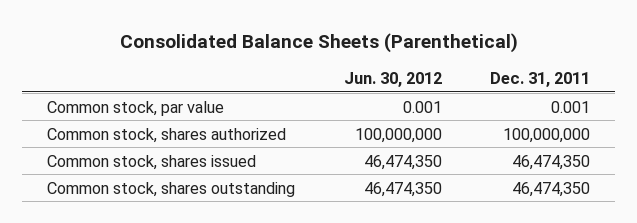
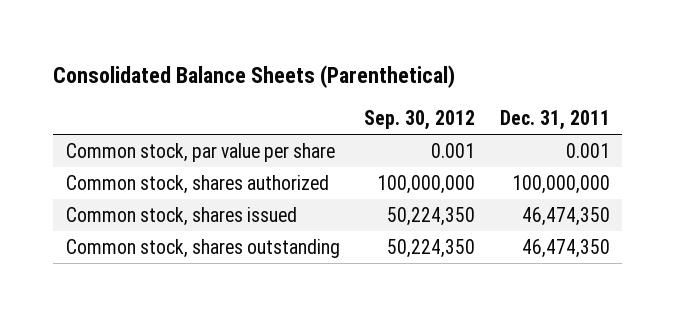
[343,72,442,88] Jun. 30, 2012 -> none
none -> [364,110,476,131] Sep. 30, 2012
[46,100,224,116] Common stock, par value -> [65,142,335,162] Common stock, par value per share

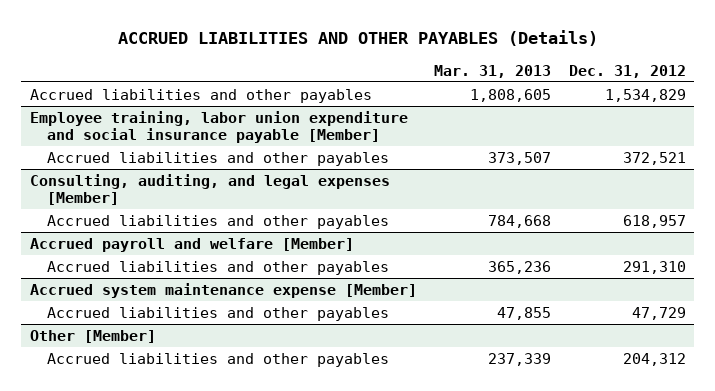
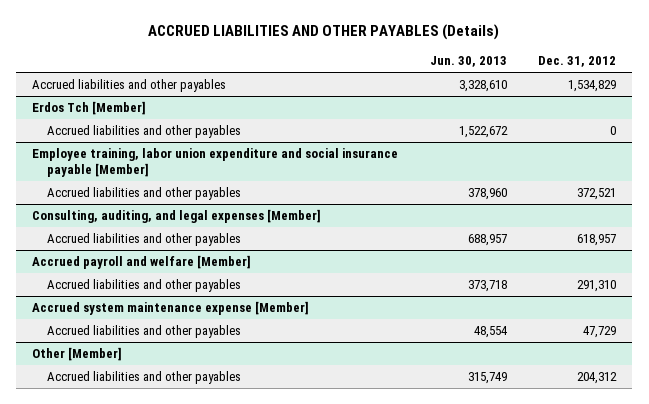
[434,64,552,78] Mar. 31, 2013 -> none
none -> [429,56,507,68] Jun. 30, 2013
none -> [32,101,147,116] Erdos Tch [Member]
none -> [46,125,241,139] Accrued liabilities and other payables

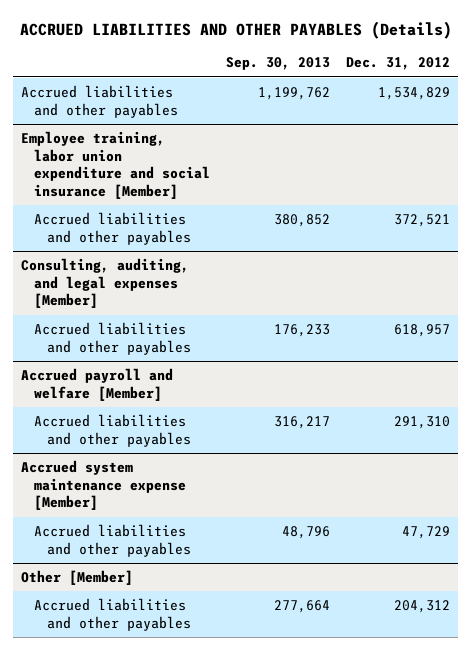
[429,56,507,68] Jun. 30, 2013 -> none
none -> [226,57,331,71] Sep. 30, 2013
[32,101,147,116] Erdos Tch [Member] -> none
[46,125,241,139] Accrued liabilities and other payables -> none
[32,148,399,178] Employee training, labor union expenditure and social insurance payable [Member] -> [21,130,211,199] Employee training, labor union expenditure and social insurance [Member]

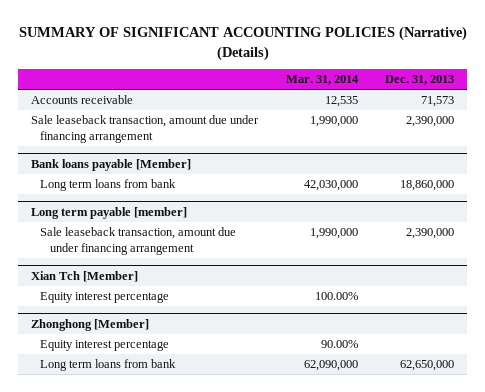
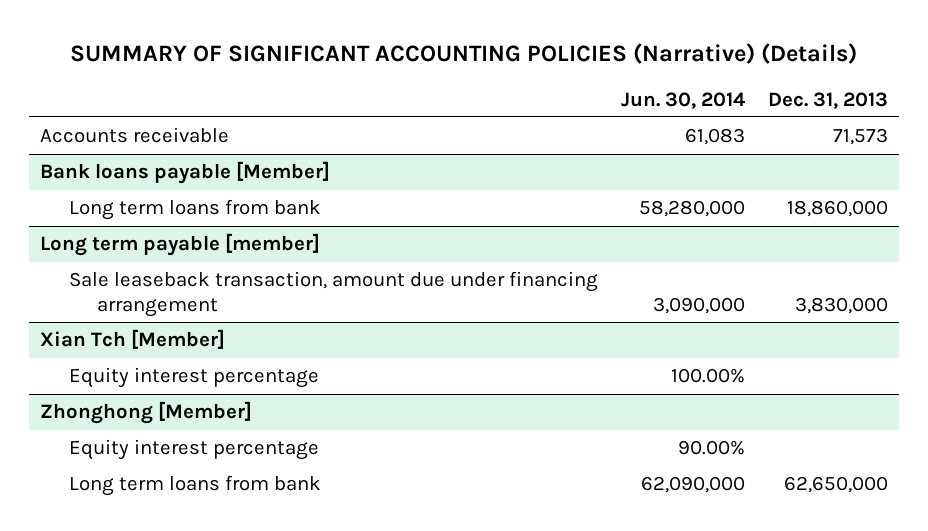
[285,75,359,86] Mar. 31, 2014 -> none
none -> [620,91,745,109] Jun. 30, 2014
[31,115,260,144] Sale leaseback transaction, amount due under financing arrangement -> none
[405,228,454,240] 2,390,000 -> [794,296,888,314] 3,830,000

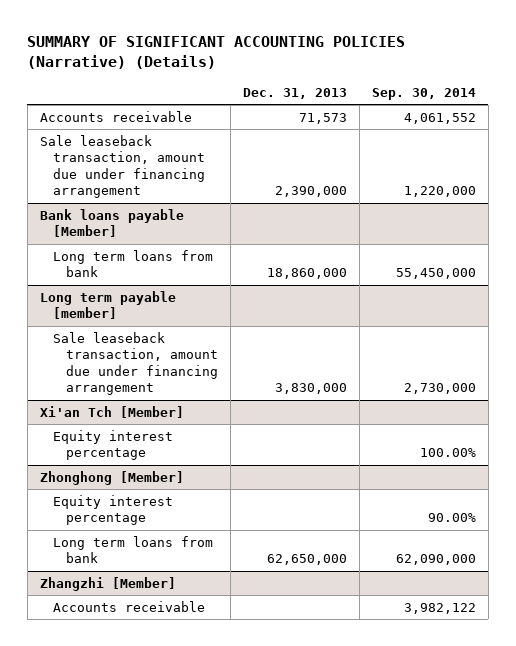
[620,91,745,109] Jun. 30, 2014 -> none
none -> [372,87,477,100] Sep. 30, 2014
none -> [39,134,206,199] Sale leaseback transaction, amount due under financing arrangement
[40,329,226,350] Xian Tch [Member] -> none
none -> [39,405,184,418] Xi'an Tch [Member]
none -> [39,576,176,591] Zhangzhi [Member]
none -> [53,600,206,612] Accounts receivable

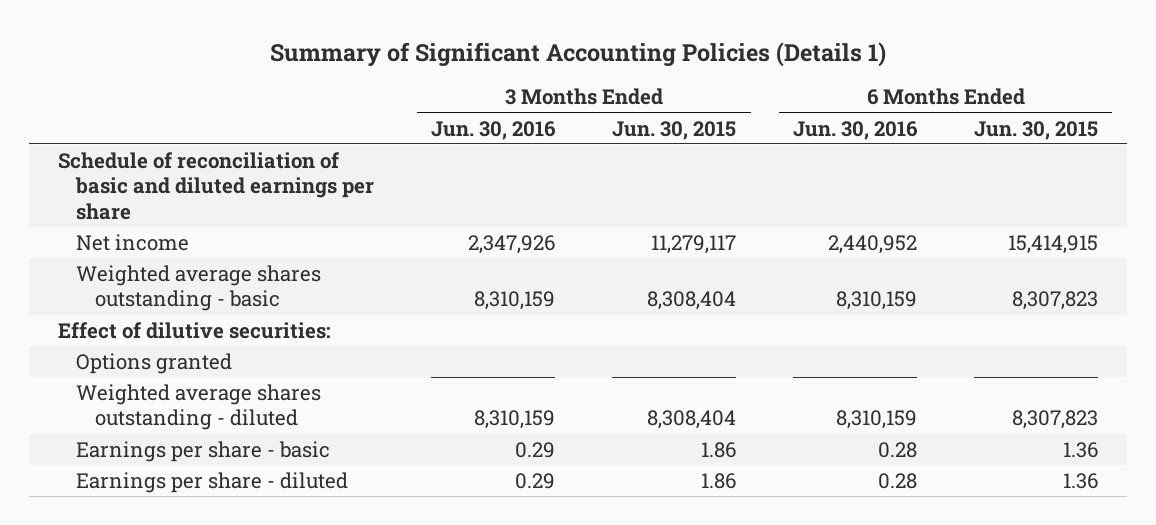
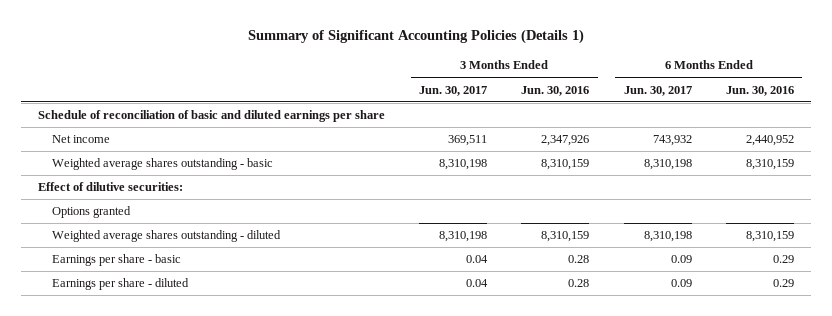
[612,120,737,140] Jun. 30, 2015 -> none
[974,120,1099,140] Jun. 30, 2015 -> none
none -> [419,85,488,96] Jun. 30, 2017
none -> [623,85,692,96] Jun. 30, 2017
[515,441,556,458] 0.29 -> [568,255,590,264] 0.28
[878,441,918,458] 0.28 -> [772,255,794,264] 0.29
[515,472,556,489] 0.29 -> [568,279,590,288] 0.28
[878,472,918,489] 0.28 -> [772,279,794,288] 0.29

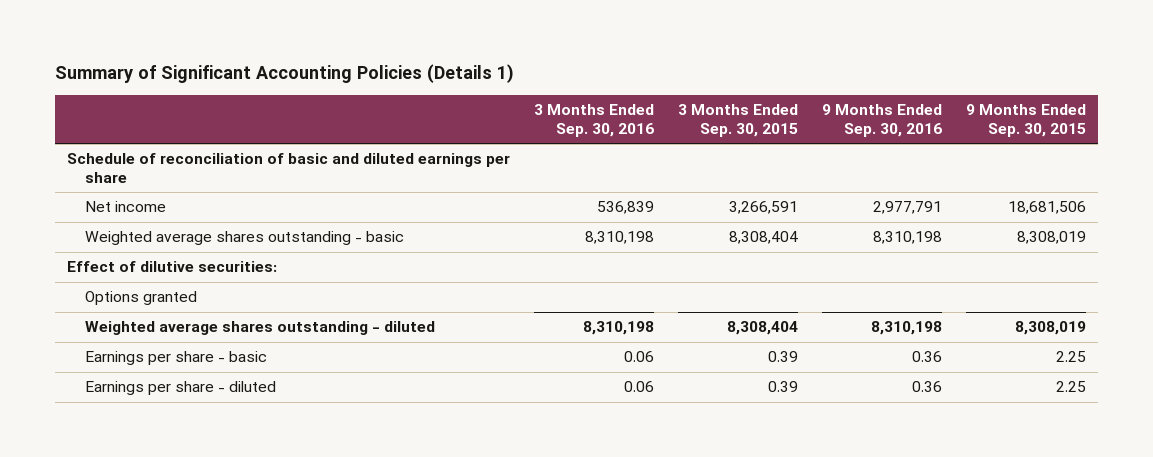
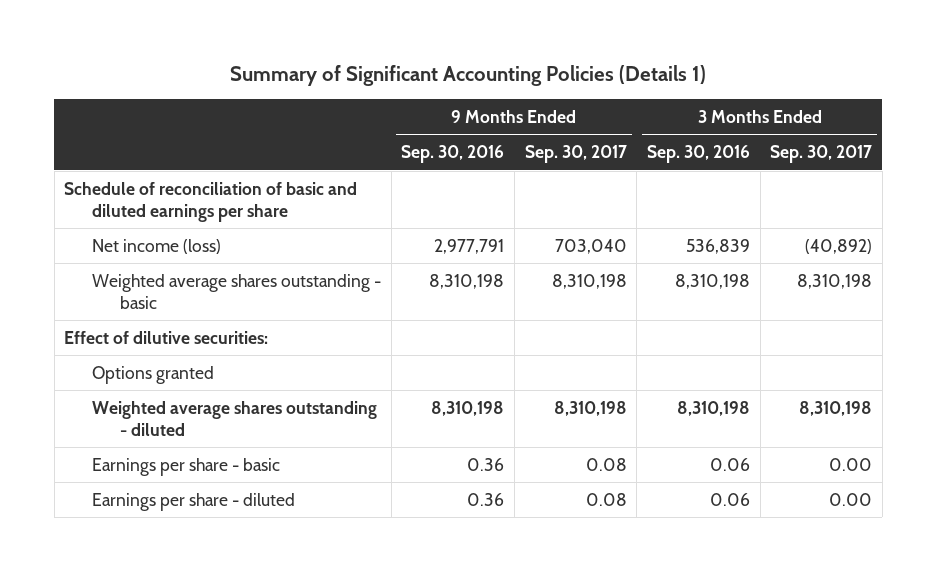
[678,104,799,138] 3 Months Ended Sep. 30, 2015 -> none
[966,104,1087,138] 9 Months Ended Sep. 30, 2015 -> none
none -> [524,145,627,164] Sep. 30, 2017
none -> [770,145,873,164] Sep. 30, 2017
[84,201,166,213] Net income -> [92,238,222,254] Net income (loss)

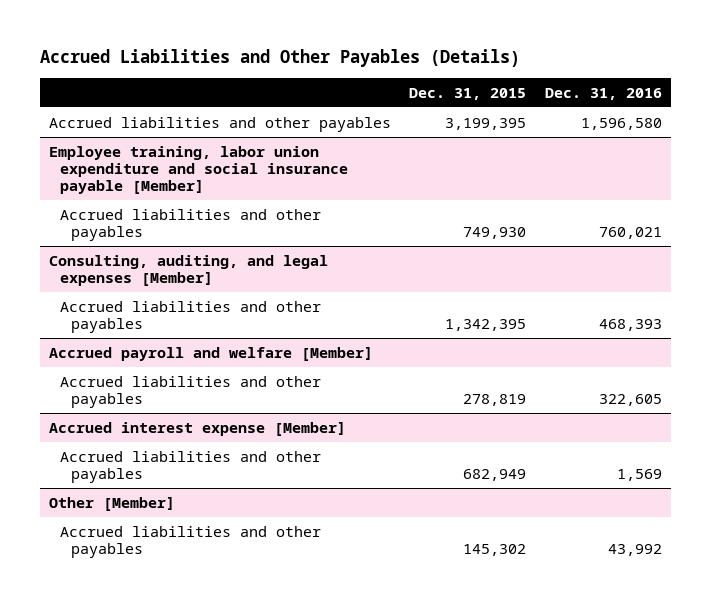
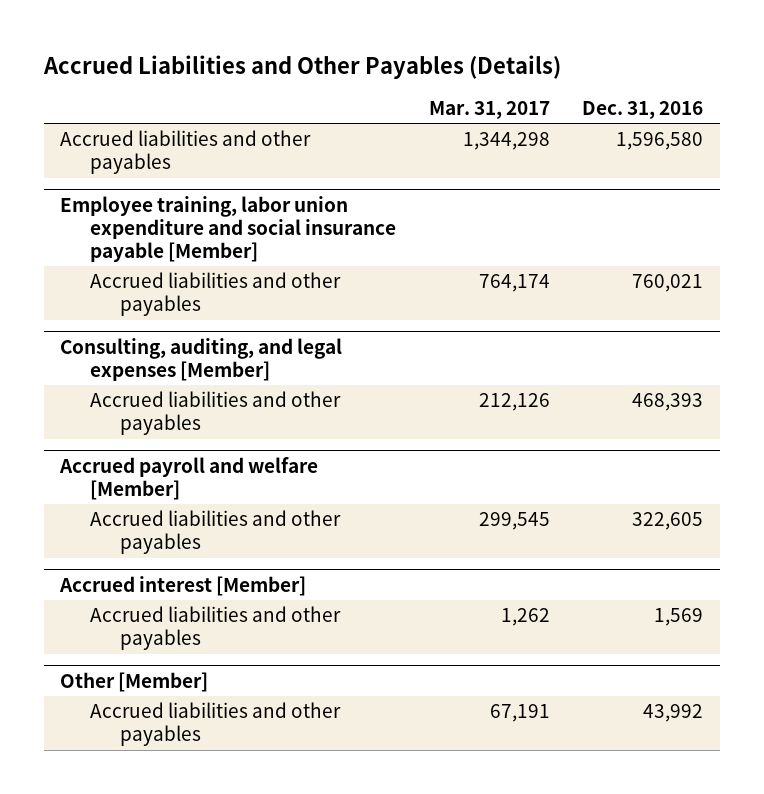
[409,88,527,101] Dec. 31, 2015 -> none
none -> [428,100,550,119] Mar. 31, 2017
[49,421,347,436] Accrued interest expense [Member] -> [59,575,307,596] Accrued interest [Member]

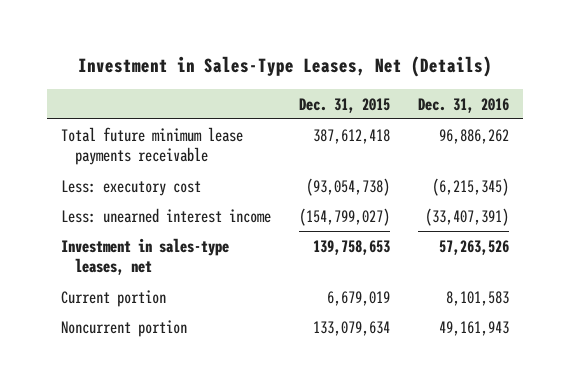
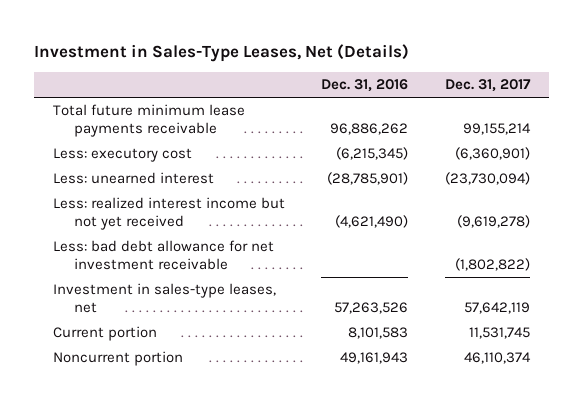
[299,97,391,113] Dec. 31, 2015 -> none
none -> [445,79,532,93] Dec. 31, 2017
[60,207,271,223] Less: unearned interest income -> [52,172,214,185] Less: unearned interest
[425,207,510,226] (33,407,391) -> [327,172,409,186] (28,785,901)
none -> [52,197,285,230] Less: realized interest income but not yet received
none -> [52,240,274,270] Less: bad debt allowance for net investment receivable

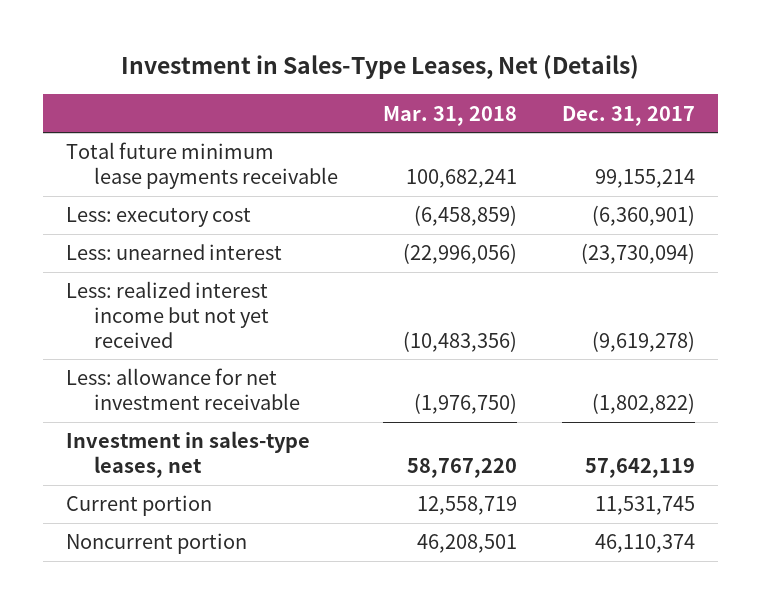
[321,79,409,93] Dec. 31, 2016 -> none
none -> [383,105,518,126] Mar. 31, 2018
[52,240,274,270] Less: bad debt allowance for net investment receivable -> [65,368,301,410] Less: allowance for net investment receivable

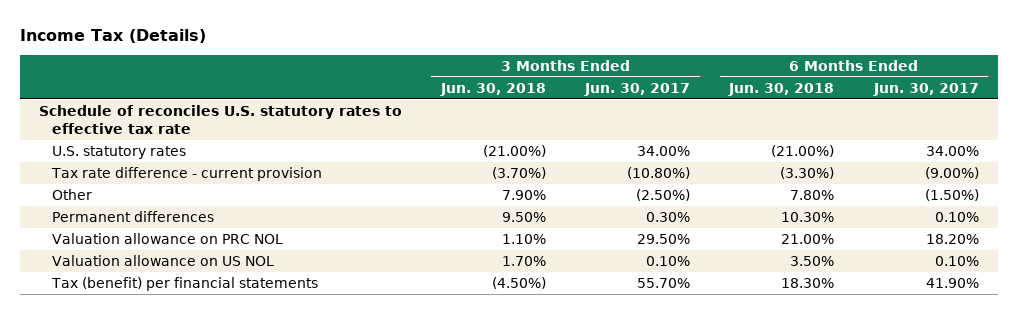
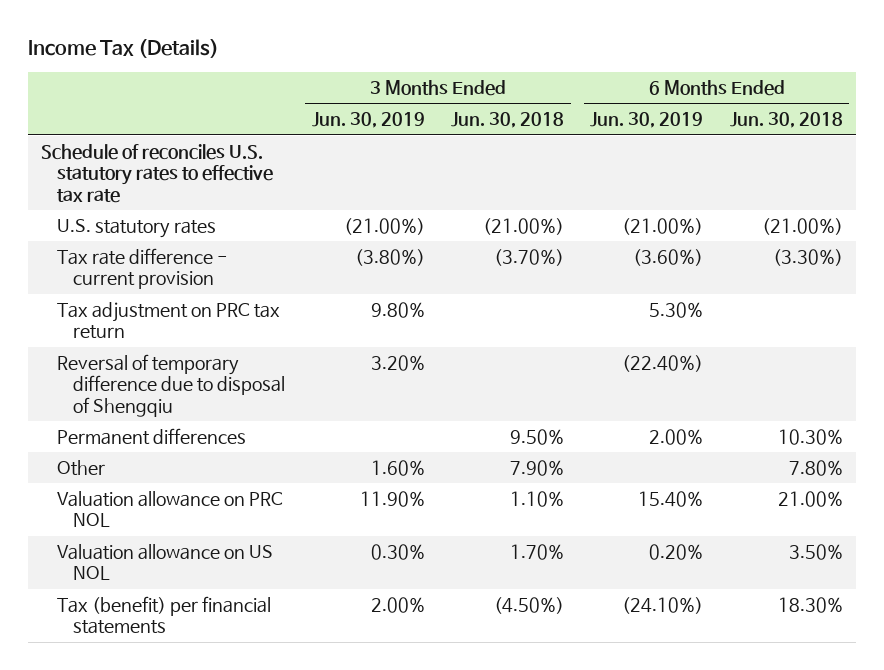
[584,82,691,96] Jun. 30, 2017 -> none
[872,82,979,96] Jun. 30, 2017 -> none
none -> [311,112,425,129] Jun. 30, 2019
none -> [590,112,704,129] Jun. 30, 2019
none -> [56,301,280,340] Tax adjustment on PRC tax return
none -> [56,353,286,417] Reversal of temporary difference due to disposal of Shengqiu
[51,188,92,200] Other -> [56,459,105,476] Other

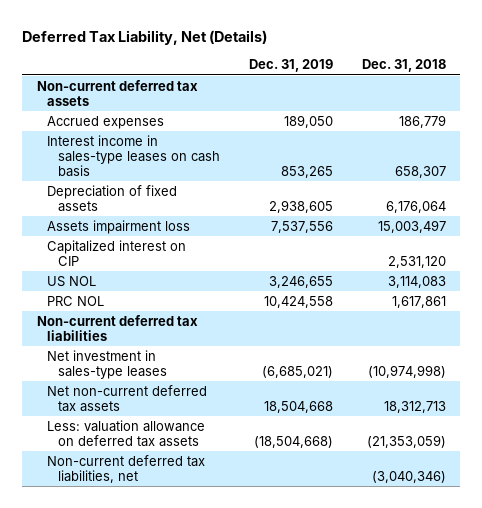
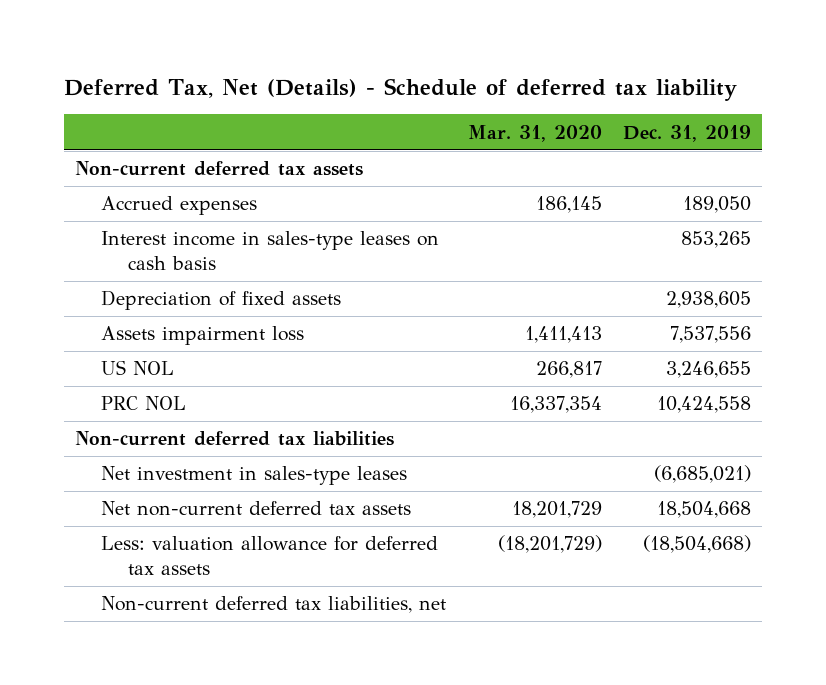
[22,29,268,45] Deferred Tax Liability, Net (Details) -> [64,77,738,101] Deferred Tax, Net (Details) - Schedule of deferred tax liability
[361,59,446,73] Dec. 31, 2018 -> none
none -> [467,124,602,142] Mar. 31, 2020
[47,239,187,266] Capitalized interest on CIP -> none
[47,419,206,447] Less: valuation allowance on deferred tax assets -> [101,536,439,575] Less: valuation allowance for deferred tax assets

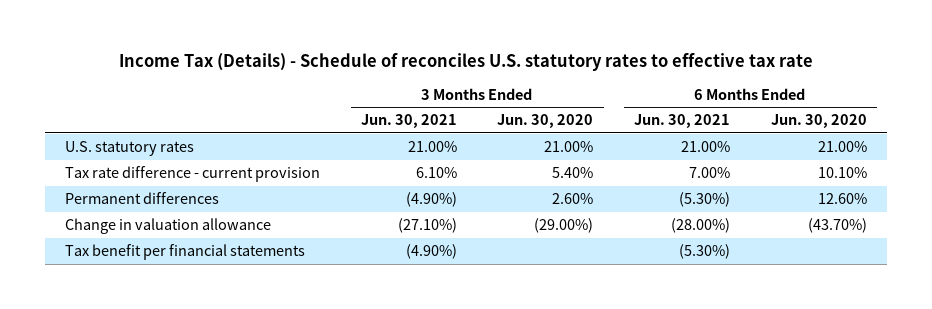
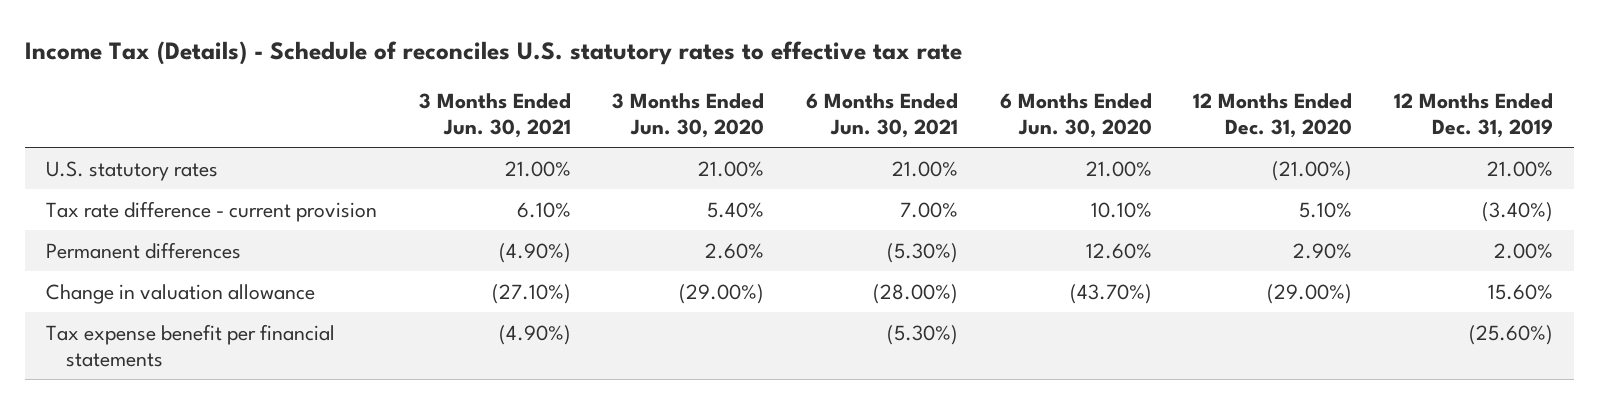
none -> [1193,92,1353,138] 12 Months Ended Dec. 31, 2020
none -> [1393,92,1553,138] 12 Months Ended Dec. 31, 2019
[65,244,306,261] Tax benefit per financial statements -> [46,323,336,367] Tax expense benefit per financial statements

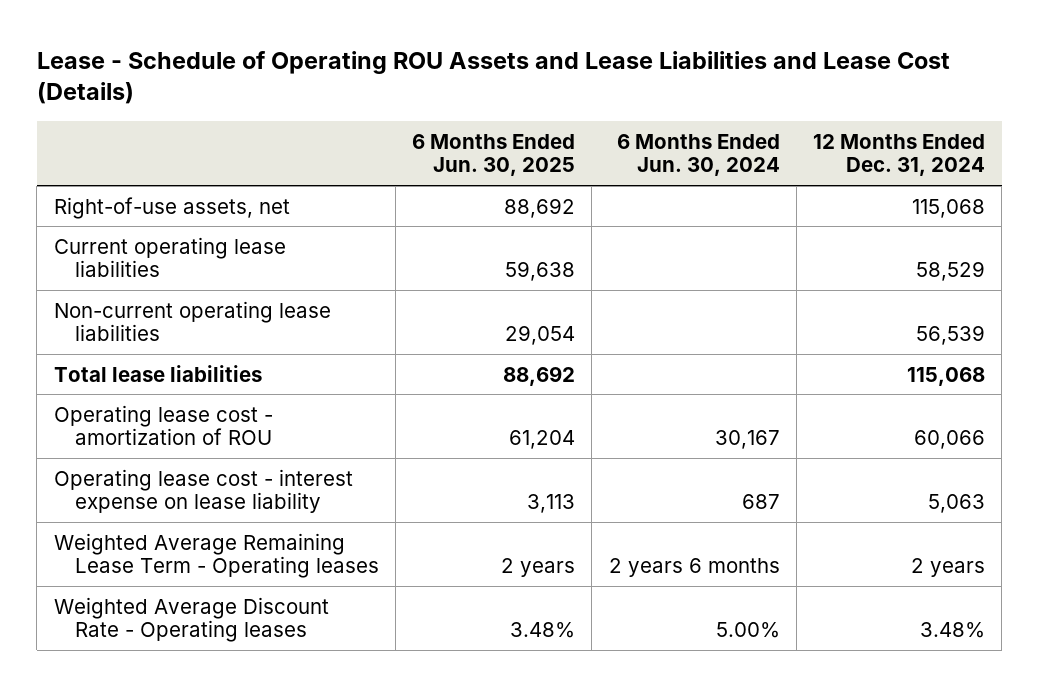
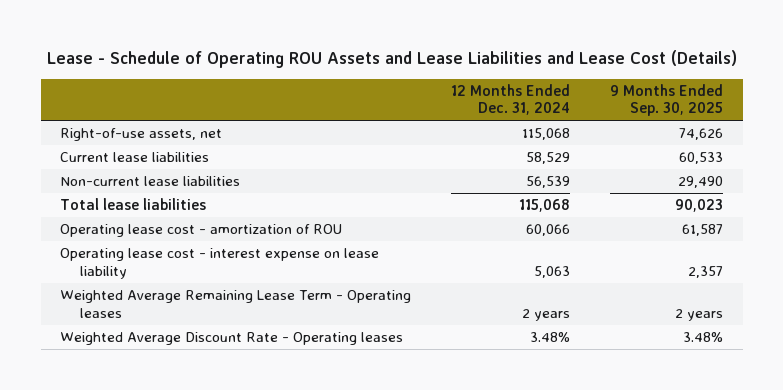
[412,133,576,177] 6 Months Ended Jun. 30, 2025 -> none
[616,133,780,177] 6 Months Ended Jun. 30, 2024 -> none
none -> [609,83,723,117] 9 Months Ended Sep. 30, 2025
[53,236,286,278] Current operating lease liabilities -> [60,152,210,163] Current lease liabilities
[53,300,331,342] Non-current operating lease liabilities -> [60,176,241,187] Non-current lease liabilities

